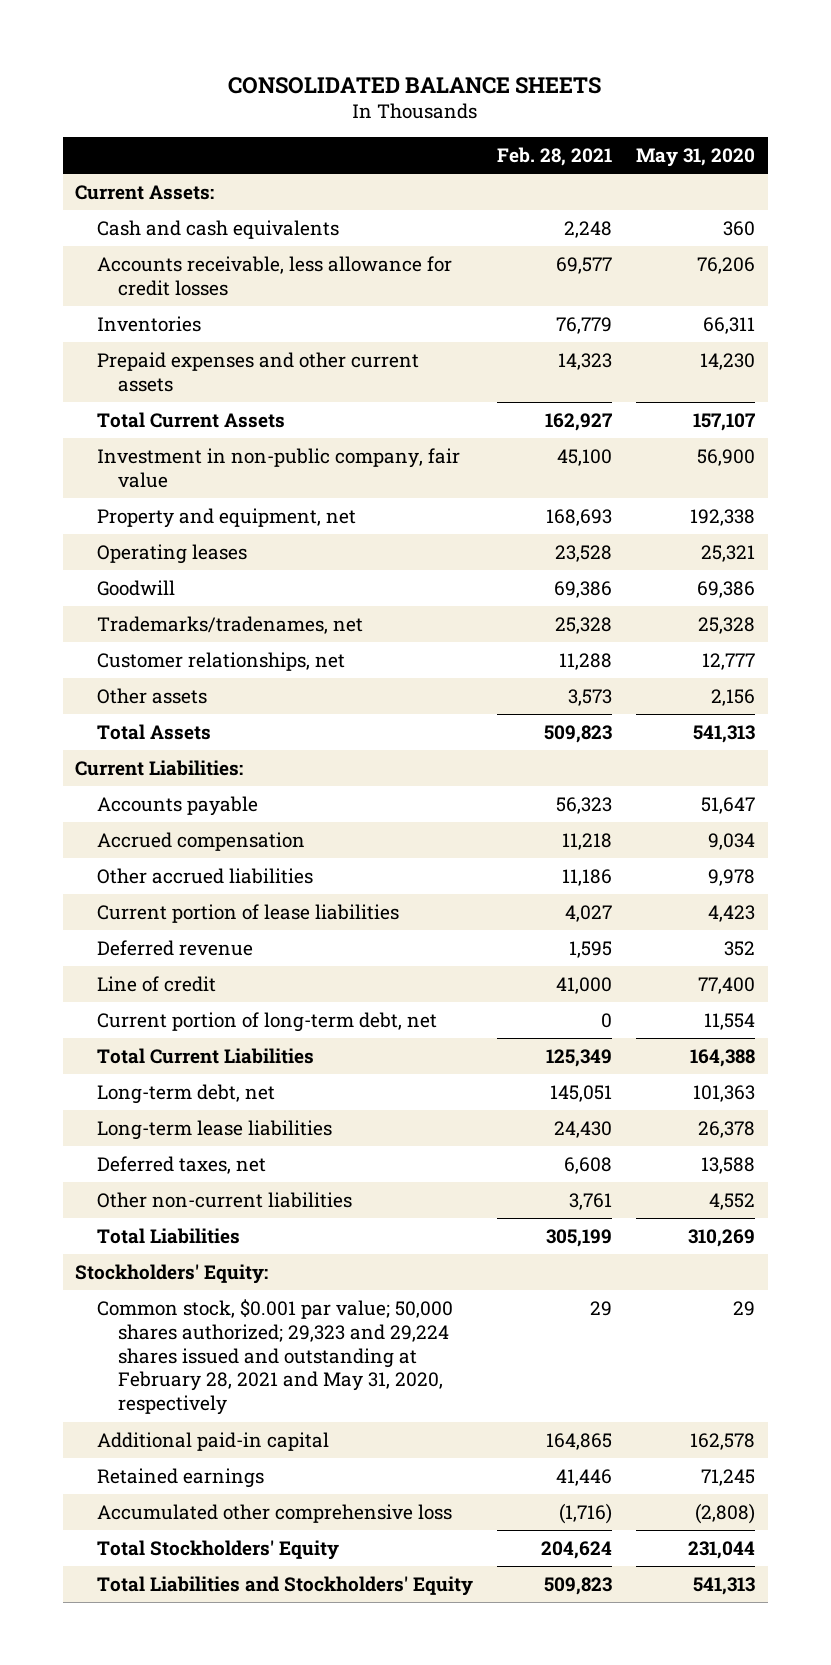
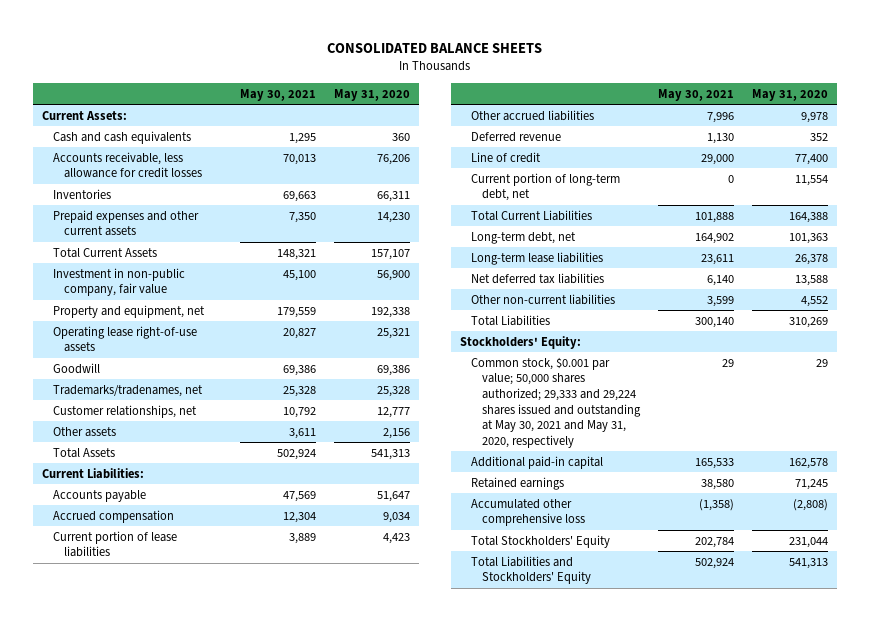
[497,147,613,167] Feb. 28, 2021 -> none
none -> [239,88,316,101] May 30, 2021
[96,543,247,564] Operating leases -> [53,325,198,353] Operating lease right-of-use assets
[96,867,313,884] Other accrued liabilities -> [471,109,595,121] Other accrued liabilities
[96,1155,266,1174] Deferred taxes, net -> [471,272,605,284] Net deferred tax liabilities
[96,1298,453,1416] Common stock, $0.001 par value; 50,000 shares authorized; 29,323 and 29,224 shares issued and outstanding at February 28, 2021 and May 31, 2020, respectively -> [471,356,641,449] Common stock, $0.001 par value; 50,000 shares authorized; 29,333 and 29,224 shares issued and outstanding at May 30, 2021 and May 31, 2020, respectively

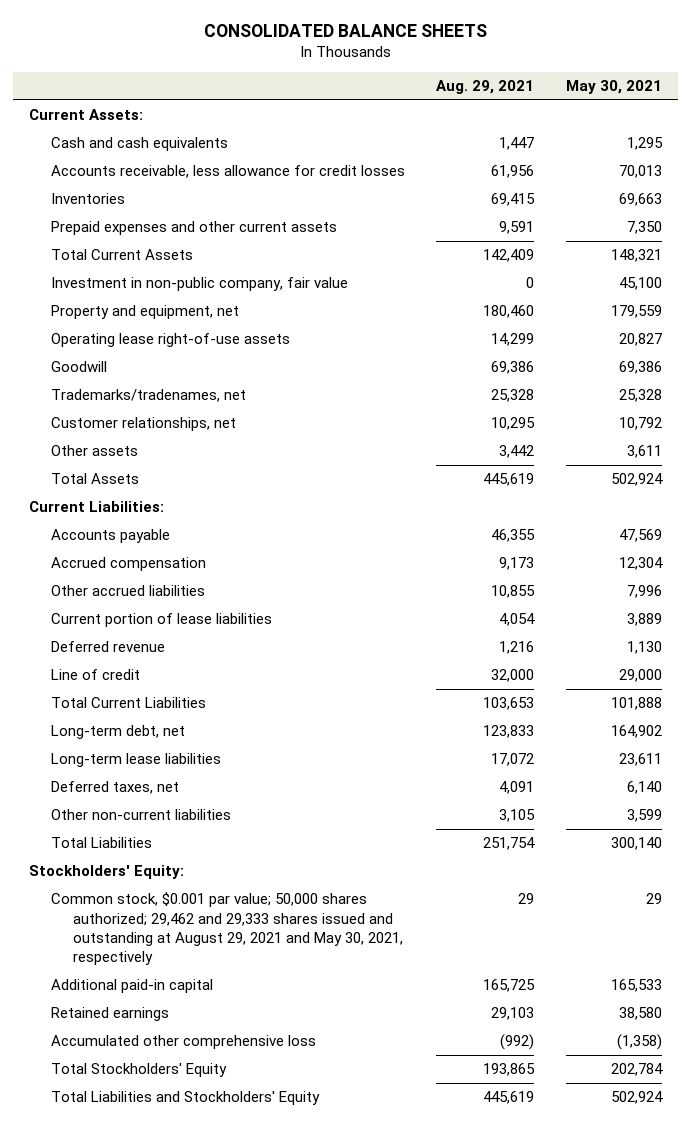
[334,88,411,101] May 31, 2020 -> none
none -> [436,80,535,95] Aug. 29, 2021
[53,530,178,558] Current portion of lease liabilities -> [50,613,272,628] Current portion of lease liabilities
[471,172,621,202] Current portion of long-term debt, net -> none
[471,272,605,284] Net deferred tax liabilities -> [50,781,179,795] Deferred taxes, net
[471,356,641,449] Common stock, $0.001 par value; 50,000 shares authorized; 29,333 and 29,224 shares issued and outstanding at May 30, 2021 and May 31, 2020, respectively -> [50,892,403,966] Common stock, $0.001 par value; 50,000 shares authorized; 29,462 and 29,333 shares issued and outstanding at August 29, 2021 and May 30, 2021, respectively

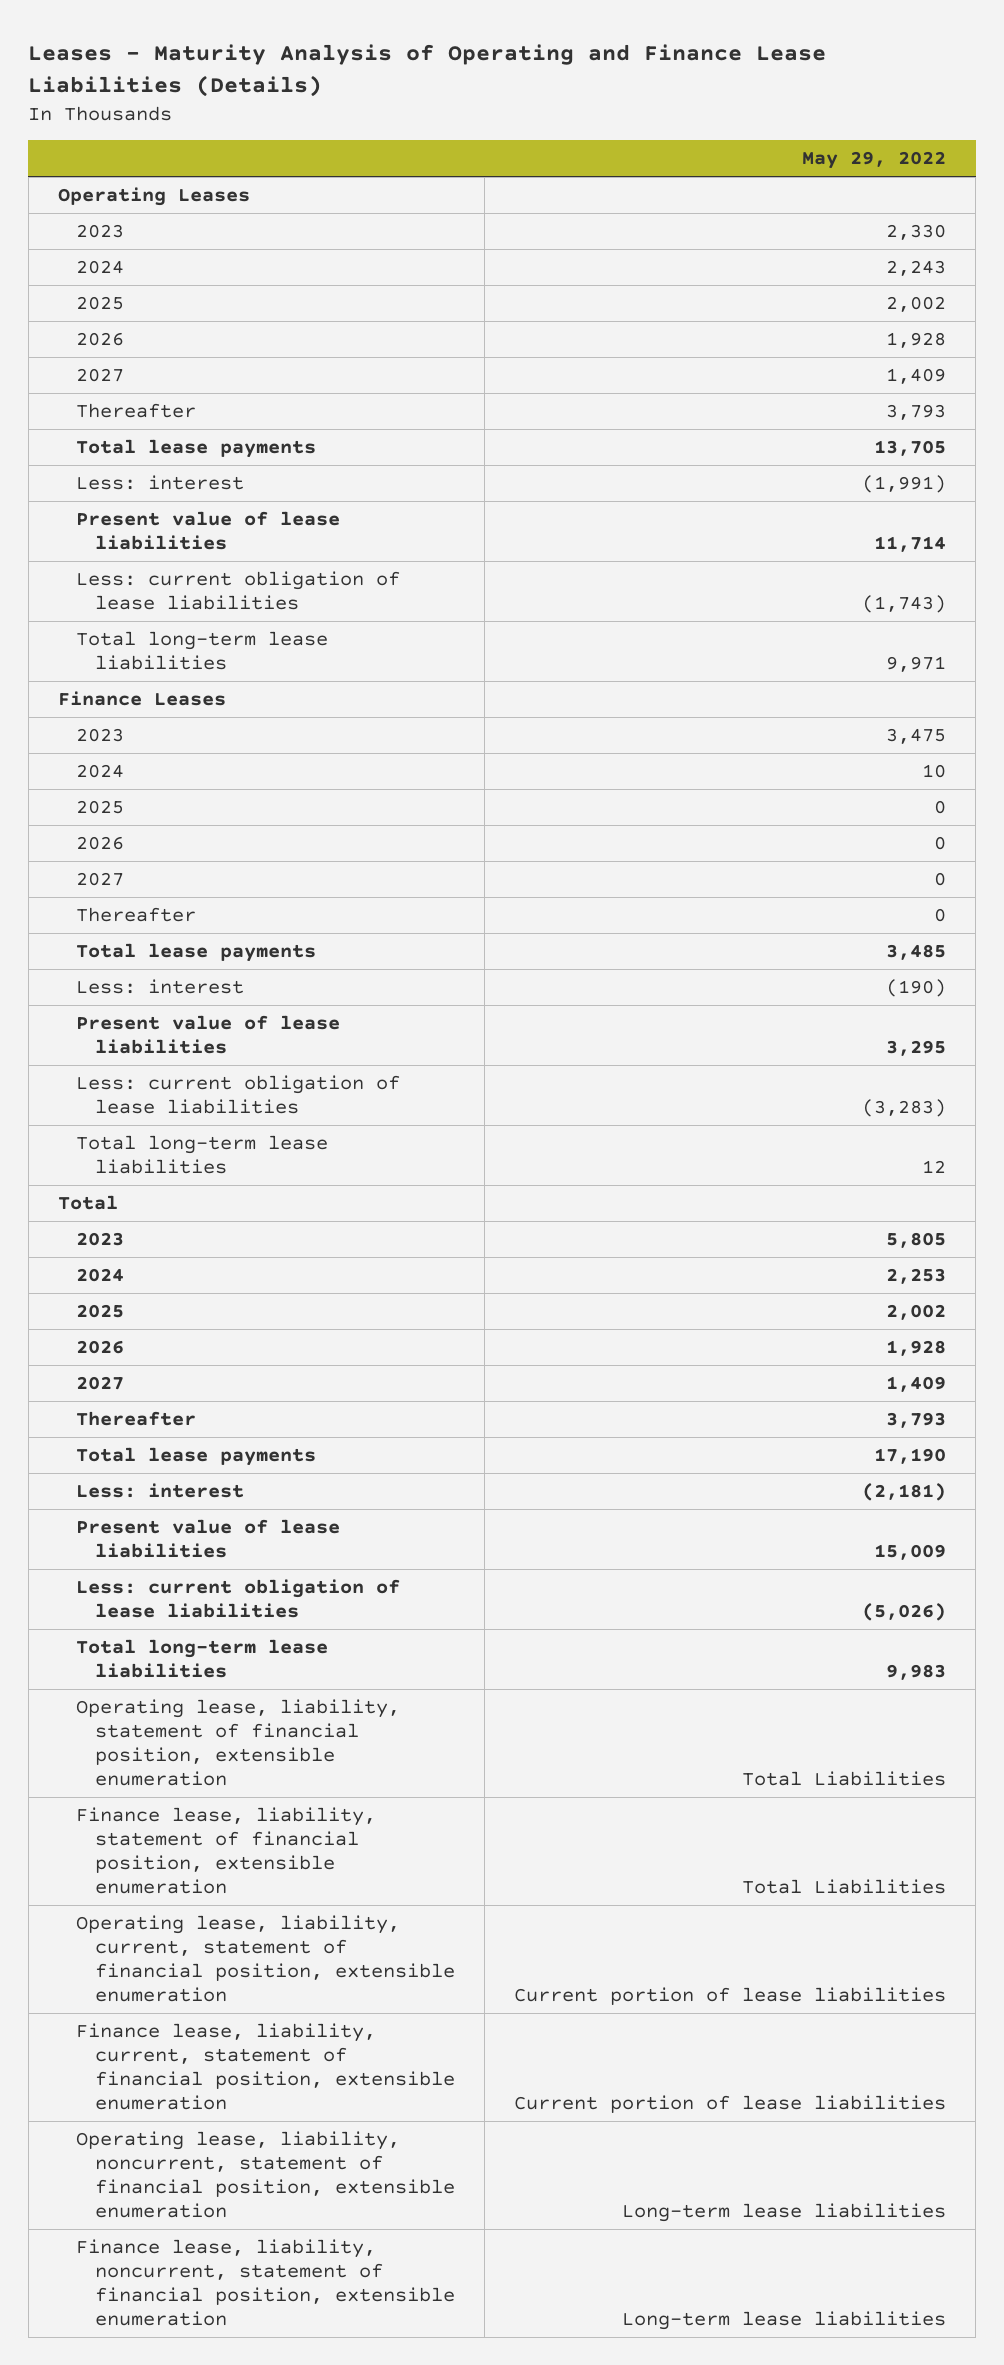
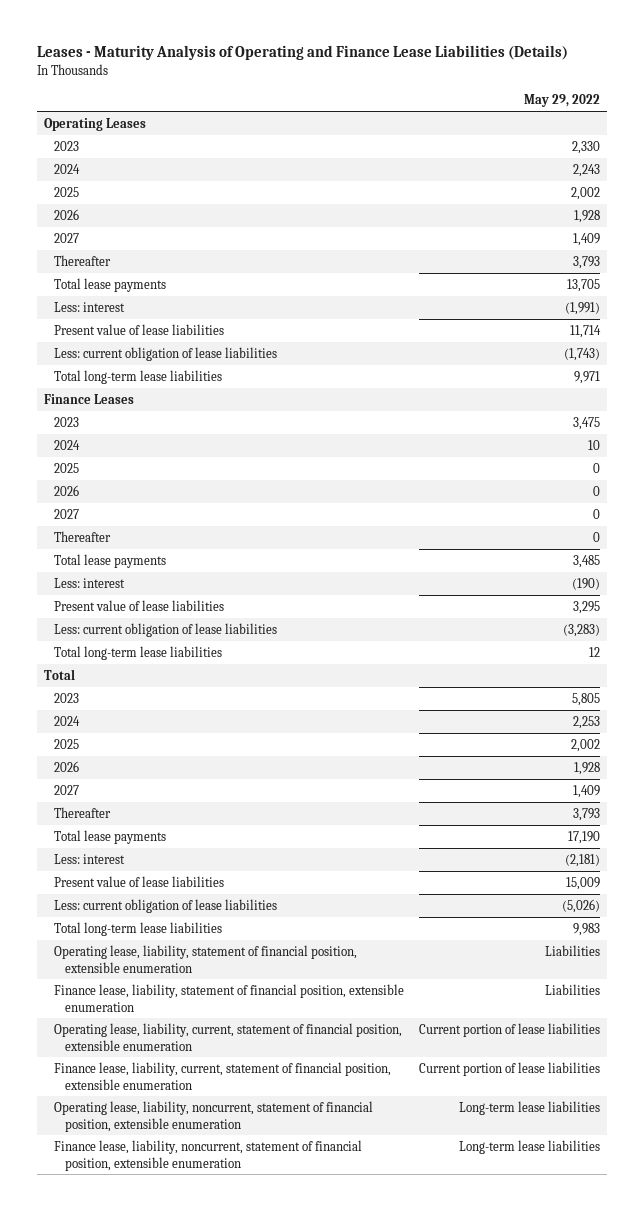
[742,1770,947,1786] Total Liabilities -> [544,944,600,956] Liabilities
[742,1878,947,1894] Total Liabilities -> [544,983,600,995] Liabilities

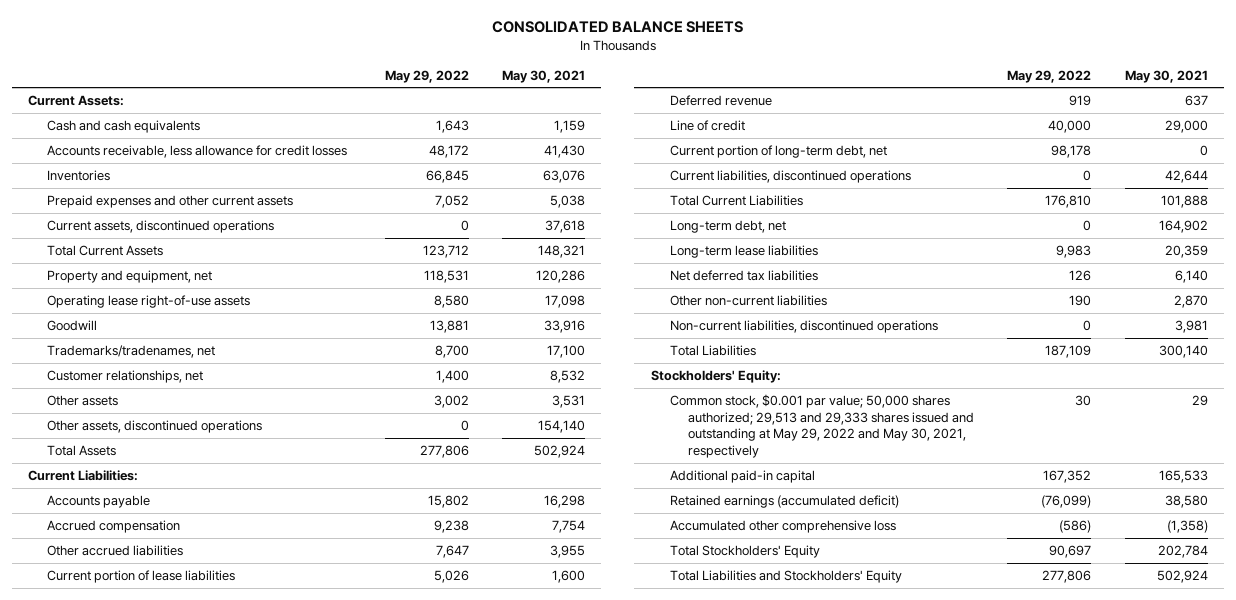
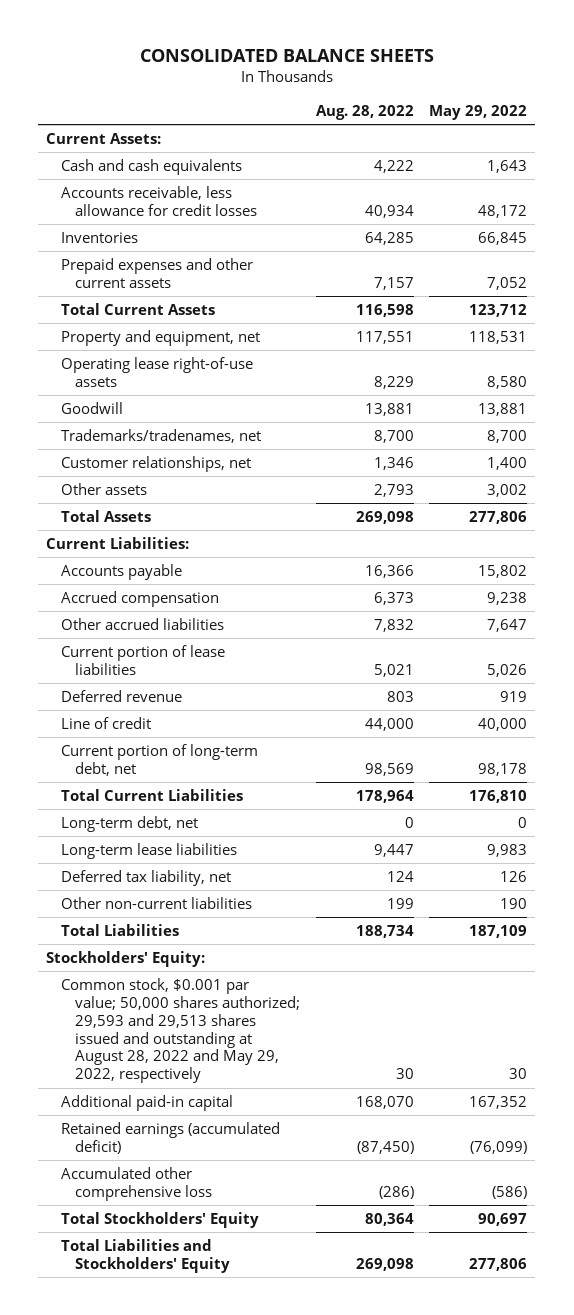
[501,69,585,83] May 30, 2021 -> none
none -> [315,105,414,121] Aug. 28, 2022
[46,219,274,233] Current assets, discontinued operations -> none
[46,419,262,433] Other assets, discontinued operations -> none
[669,169,911,183] Current liabilities, discontinued operations -> none
[669,269,818,281] Net deferred tax liabilities -> [60,869,231,886] Deferred tax liability, net
[669,319,938,333] Non-current liabilities, discontinued operations -> none
[669,393,975,459] Common stock, $0.001 par value; 50,000 shares authorized; 29,513 and 29,333 shares issued and outstanding at May 29, 2022 and May 30, 2021, respectively -> [60,977,300,1084] Common stock, $0.001 par value; 50,000 shares authorized; 29,593 and 29,513 shares issued and outstanding at August 28, 2022 and May 29, 2022, respectively

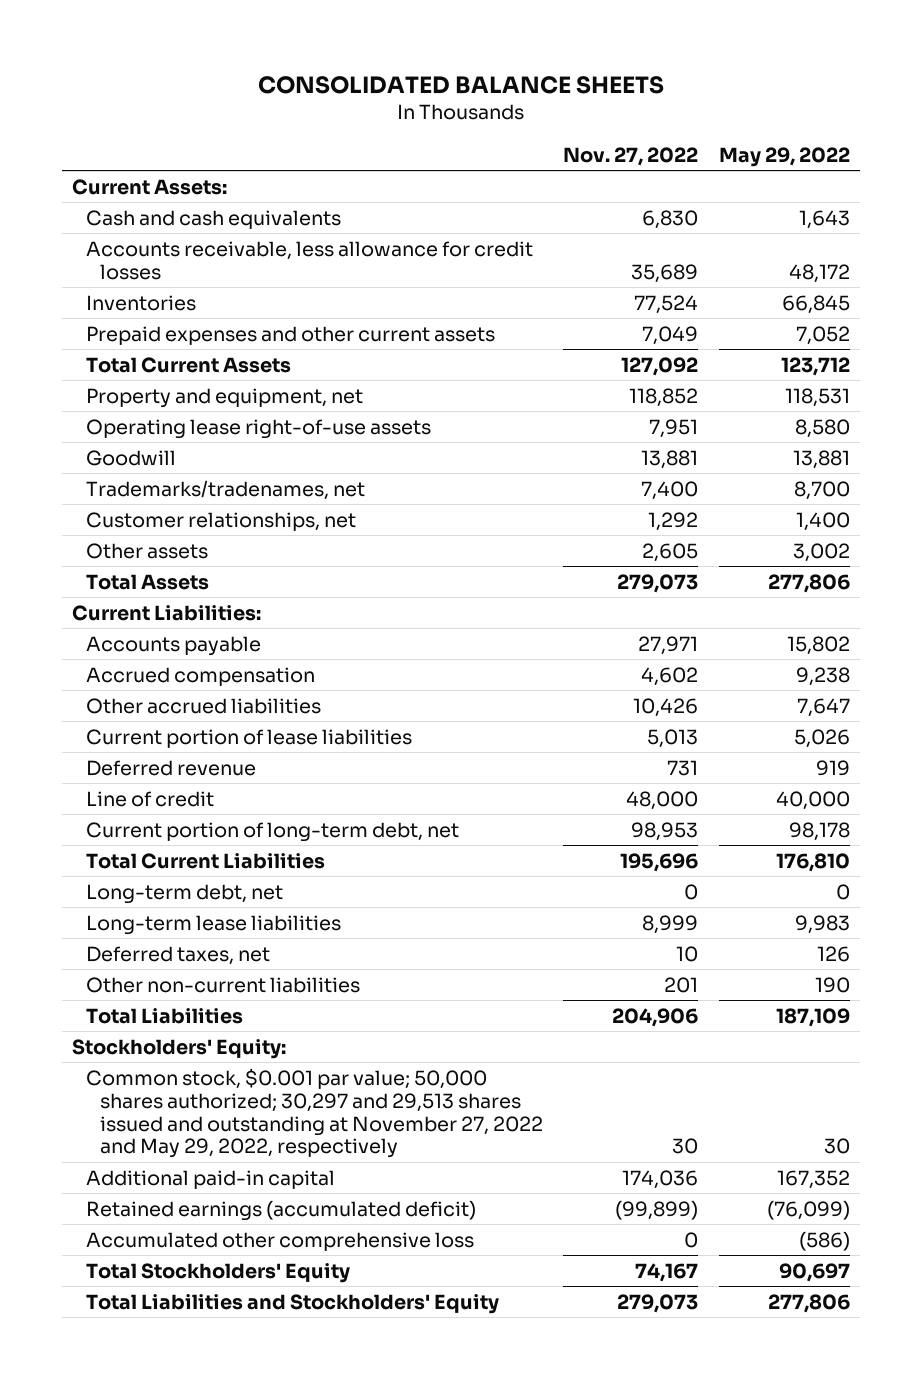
[315,105,414,121] Aug. 28, 2022 -> none
none -> [563,146,699,166] Nov. 27, 2022
[60,869,231,886] Deferred tax liability, net -> [86,945,271,965] Deferred taxes, net
[60,977,300,1084] Common stock, $0.001 par value; 50,000 shares authorized; 29,593 and 29,513 shares issued and outstanding at August 28, 2022 and May 29, 2022, respectively -> [86,1067,544,1159] Common stock, $0.001 par value; 50,000 shares authorized; 30,297 and 29,513 shares issued and outstanding at November 27, 2022 and May 29, 2022, respectively

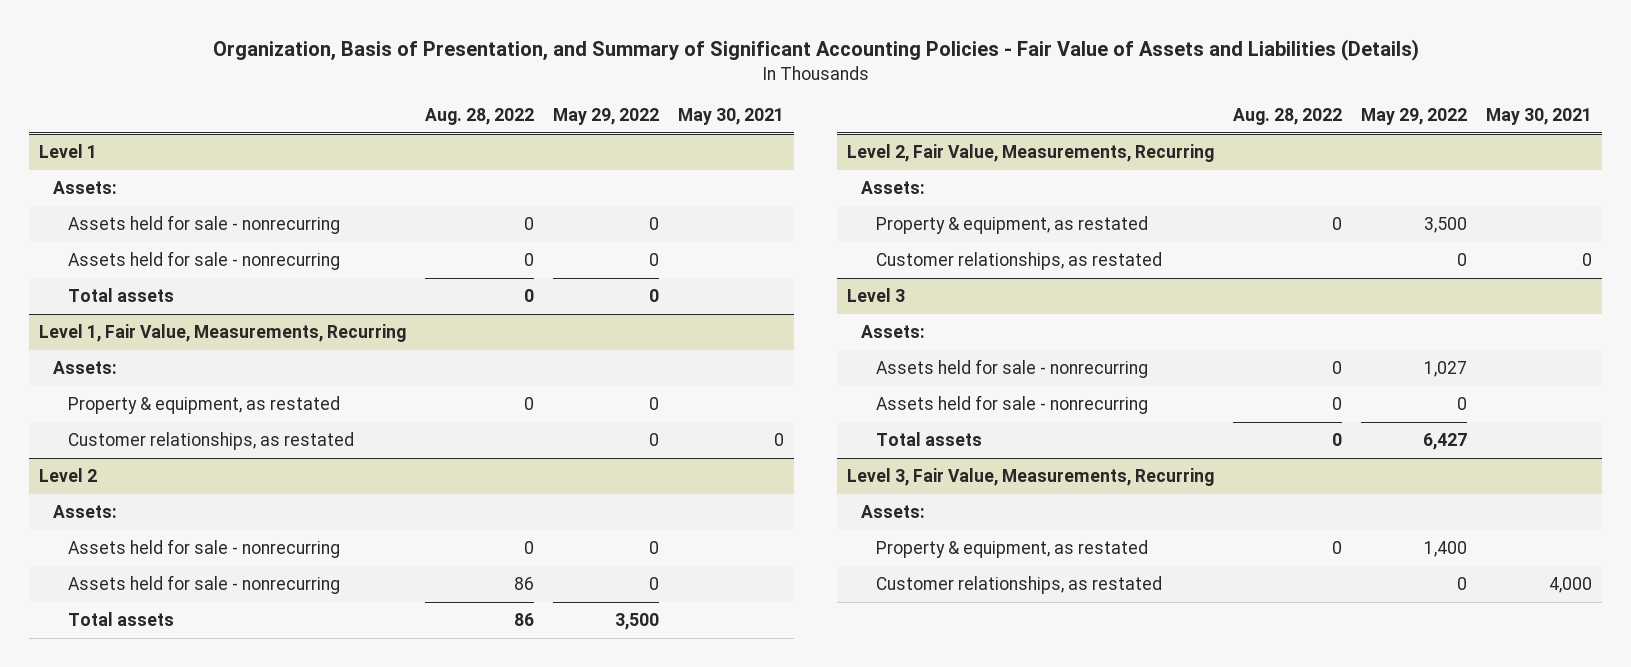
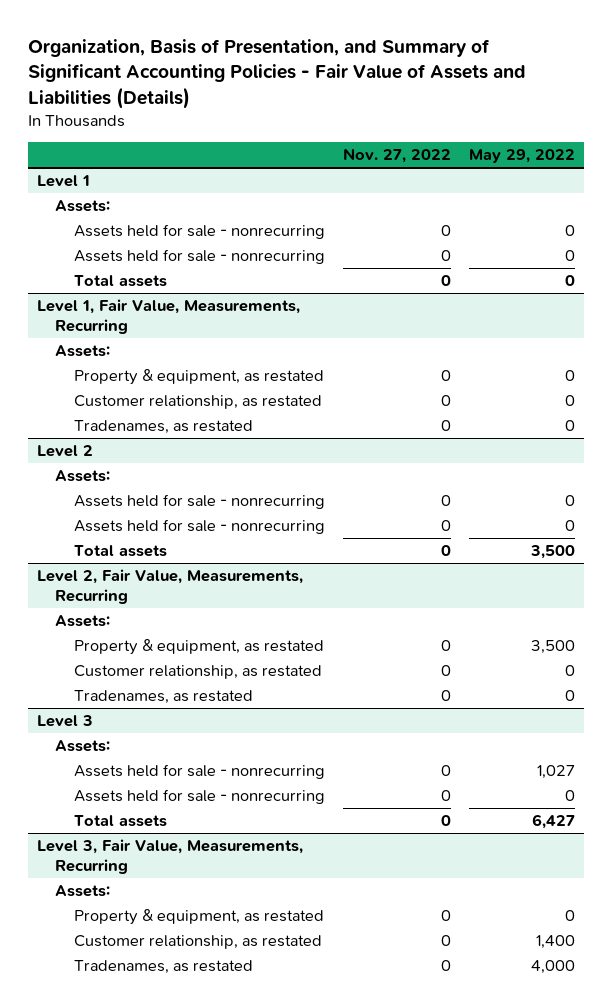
[425,107,535,125] Aug. 28, 2022 -> none
[678,107,785,125] May 30, 2021 -> none
none -> [342,148,451,164] Nov. 27, 2022
[67,431,354,450] Customer relationships, as restated -> [73,395,322,410] Customer relationship, as restated
none -> [73,420,253,435] Tradenames, as restated
[875,251,1162,270] Customer relationships, as restated -> [73,665,322,680] Customer relationship, as restated
none -> [73,690,253,705] Tradenames, as restated
[1424,540,1468,557] 1,400 -> [564,910,575,922] 0
[875,575,1162,594] Customer relationships, as restated -> [73,935,322,950] Customer relationship, as restated
[1457,576,1468,590] 0 -> [535,935,575,950] 1,400
none -> [73,960,253,975] Tradenames, as restated

